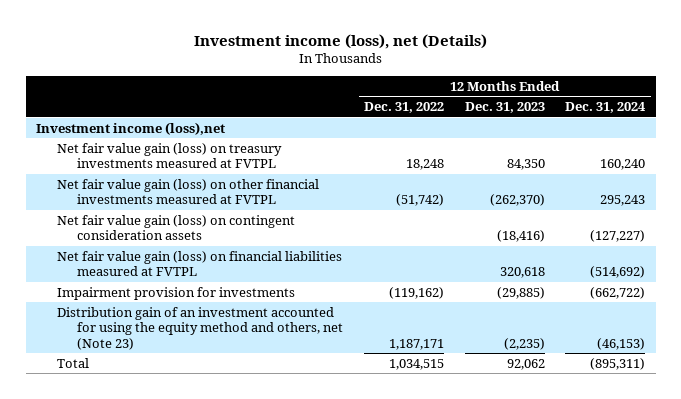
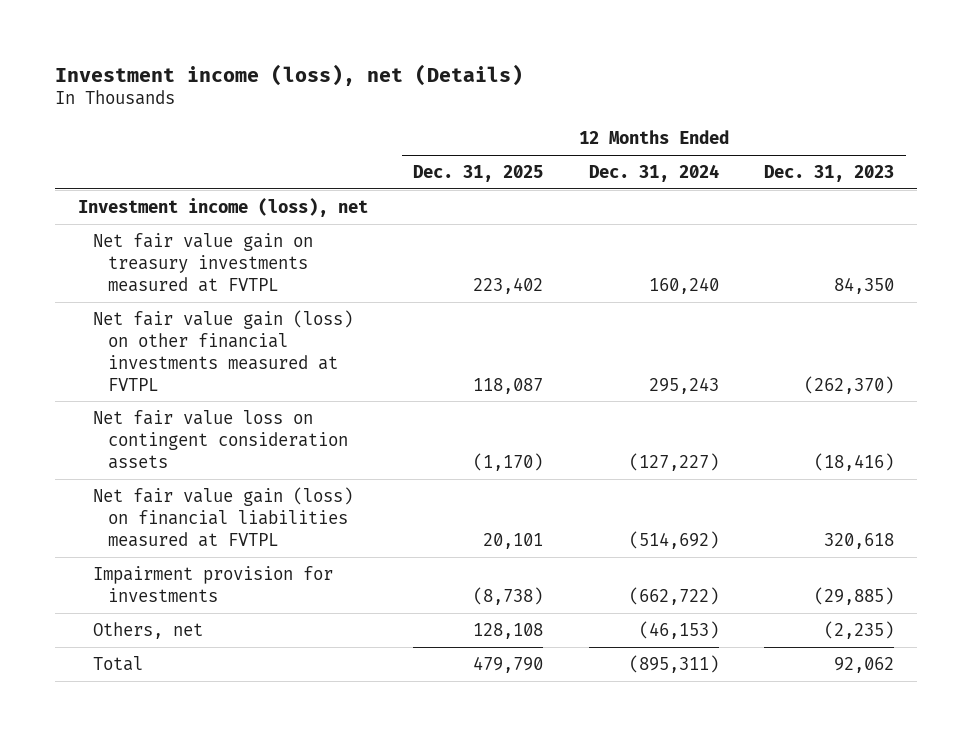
[363,102,444,114] Dec. 31, 2022 -> none
none -> [413,164,544,182] Dec. 31, 2025
[35,121,225,135] Investment income (loss),net -> [77,197,368,217] Investment income (loss), net
[56,142,282,169] Net fair value gain (loss) on treasury investments measured at FVTPL -> [92,232,313,292] Net fair value gain on treasury investments measured at FVTPL
[56,214,295,241] Net fair value gain (loss) on contingent consideration assets -> [92,409,348,469] Net fair value loss on contingent consideration assets
[56,306,344,350] Distribution gain of an investment accounted for using the equity method and others, net (Note 23) -> [92,621,203,639] Others, net

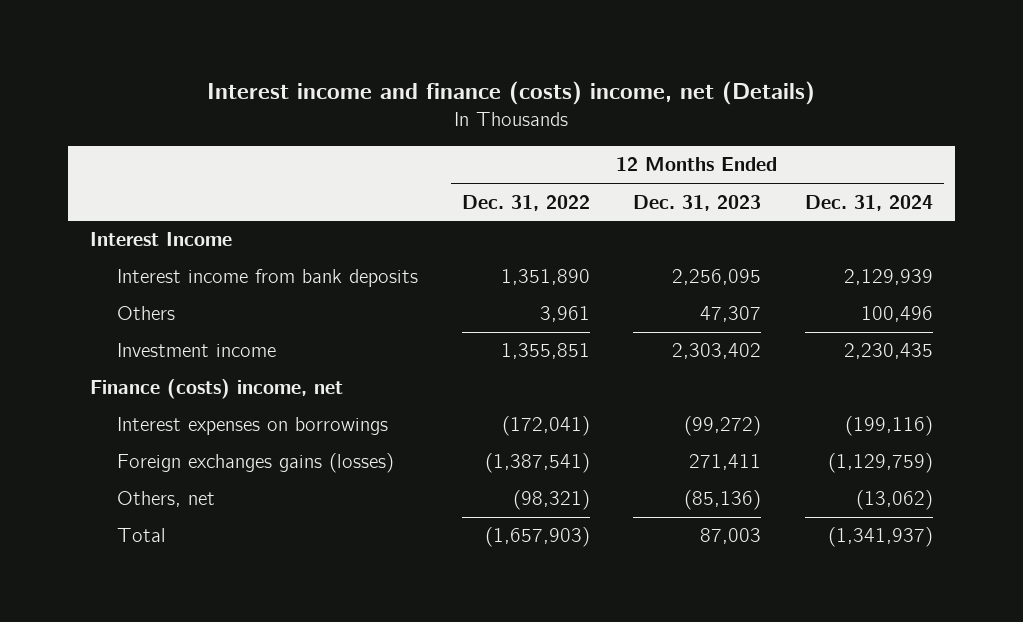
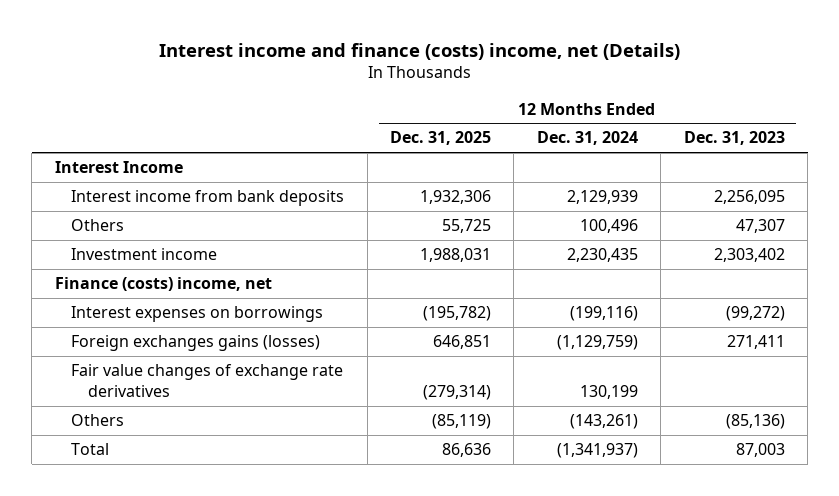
[461,194,590,211] Dec. 31, 2022 -> none
none -> [390,131,492,146] Dec. 31, 2025
none -> [71,364,344,397] Fair value changes of exchange rate derivatives
[117,491,216,508] Others, net -> [71,414,125,427] Others
[856,490,934,511] (13,062) -> [569,414,638,430] (143,261)

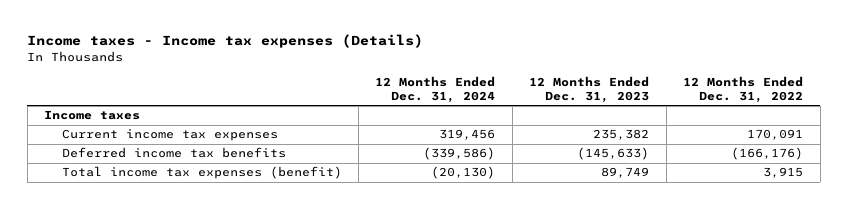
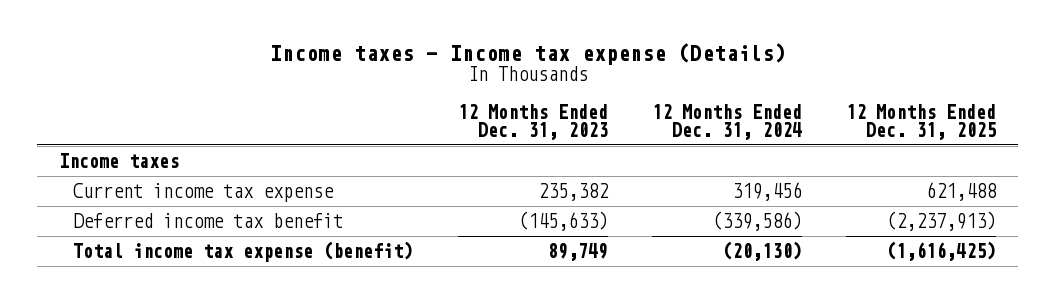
[27,34,424,49] Income taxes - Income tax expenses (Details) -> [269,42,786,65] Income taxes - Income tax expense (Details)
[683,75,804,104] 12 Months Ended Dec. 31, 2022 -> none
none -> [846,103,997,141] 12 Months Ended Dec. 31, 2025
[61,129,278,142] Current income tax expenses -> [73,183,335,203] Current income tax expense
[61,147,286,159] Deferred income tax benefits -> [73,213,344,229] Deferred income tax benefit
[61,166,342,180] Total income tax expenses (benefit) -> [73,241,414,263] Total income tax expense (benefit)

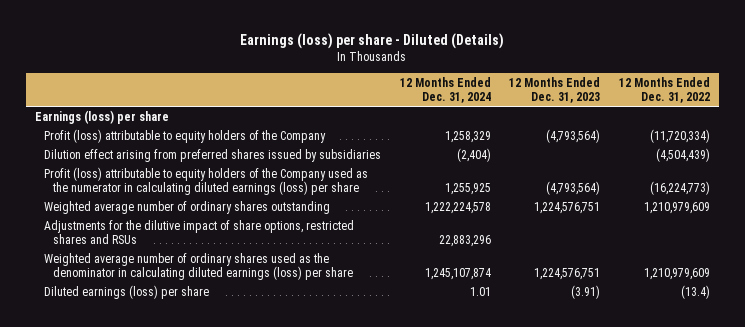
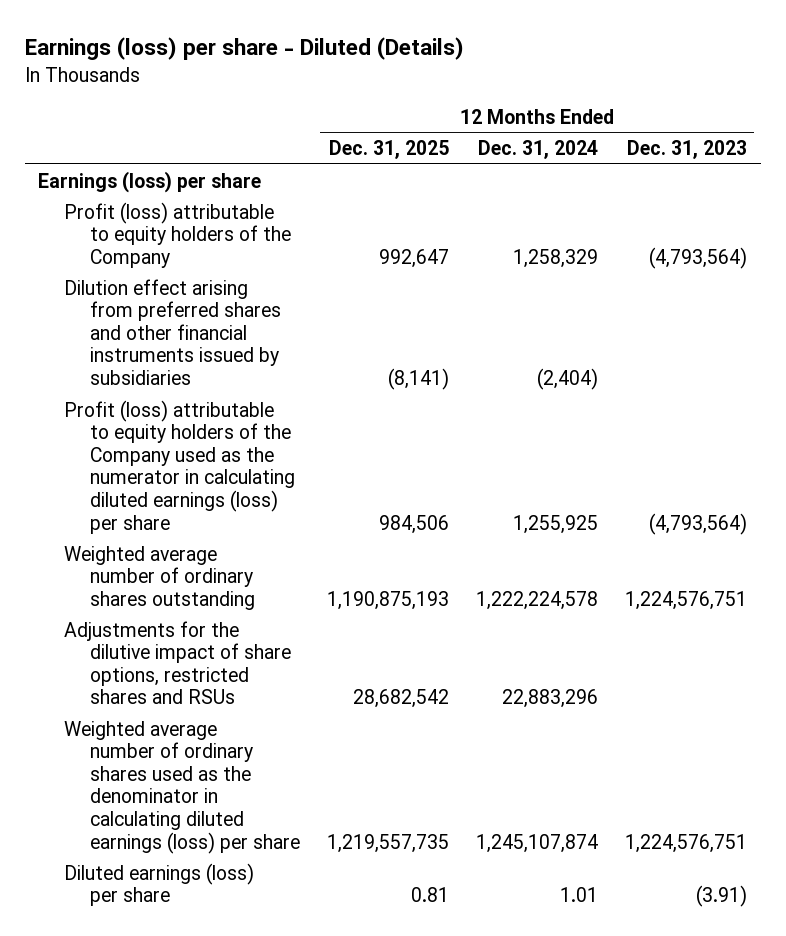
[618,76,710,104] 12 Months Ended Dec. 31, 2022 -> none
none -> [329,139,450,159] Dec. 31, 2025
[44,148,382,162] Dilution effect arising from preferred shares issued by subsidiaries -> [64,278,282,385] Dilution effect arising from preferred shares and other financial instruments issued by subsidiaries

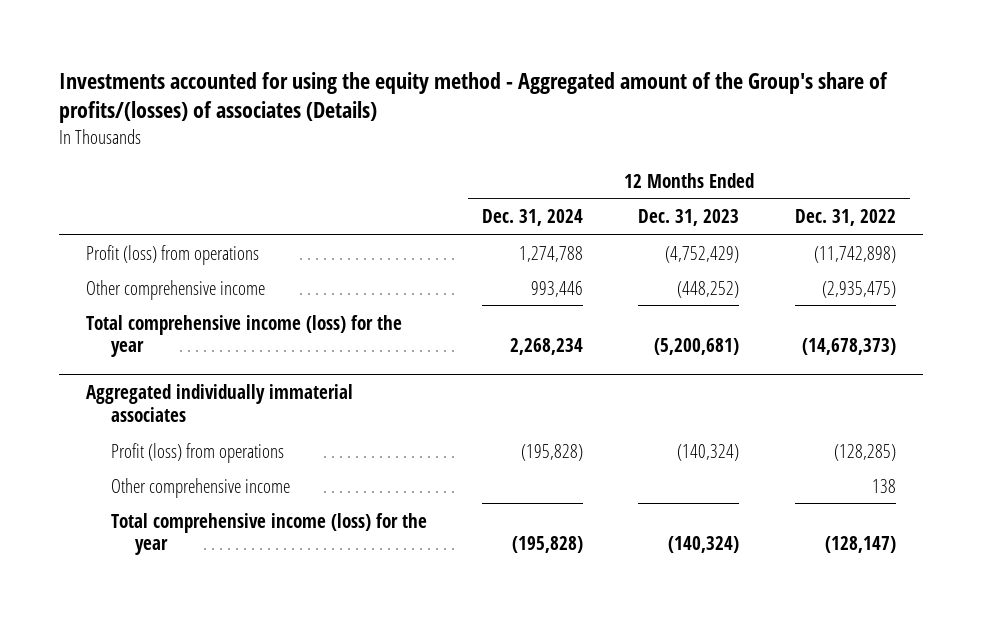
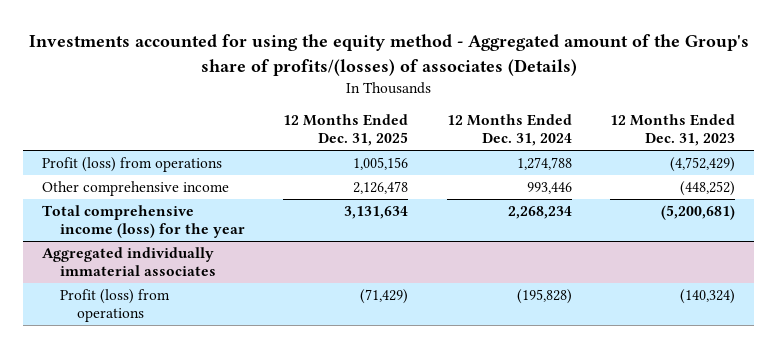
[794,209,896,227] Dec. 31, 2022 -> none
none -> [283,114,409,147] 12 Months Ended Dec. 31, 2025
[110,477,290,498] Other comprehensive income -> none
[110,512,427,556] Total comprehensive income (loss) for the year -> none

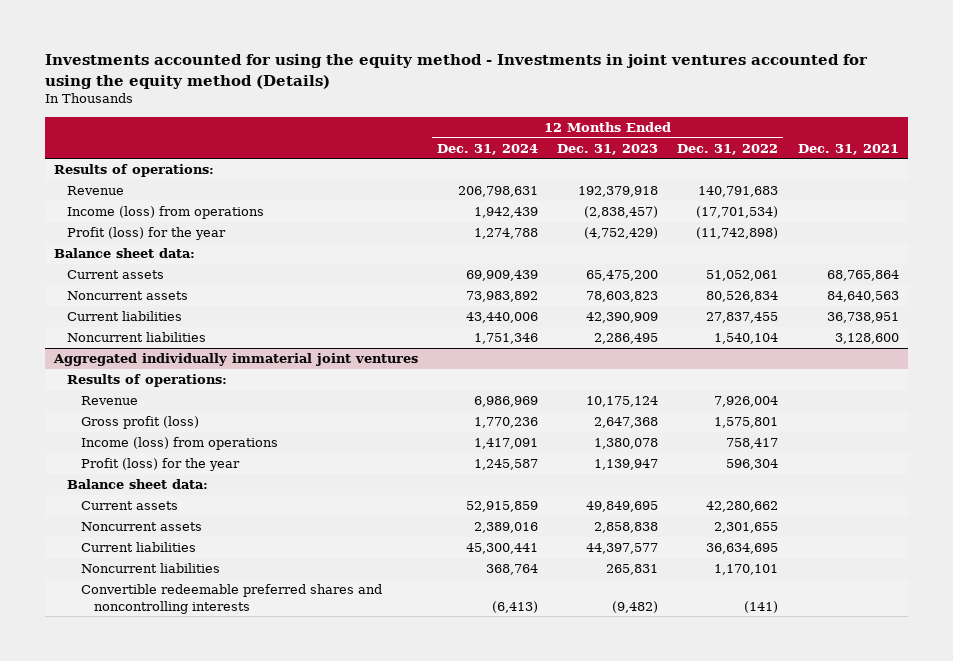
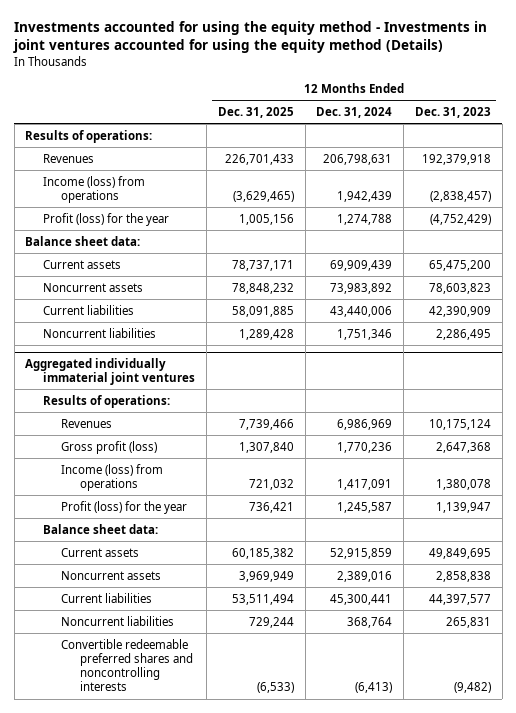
[677,143,779,155] Dec. 31, 2022 -> none
[797,143,899,155] Dec. 31, 2021 -> none
none -> [217,106,294,118] Dec. 31, 2025
[67,186,125,196] Revenue -> [43,153,95,163] Revenues
[80,396,138,406] Revenue -> [61,418,113,428] Revenues

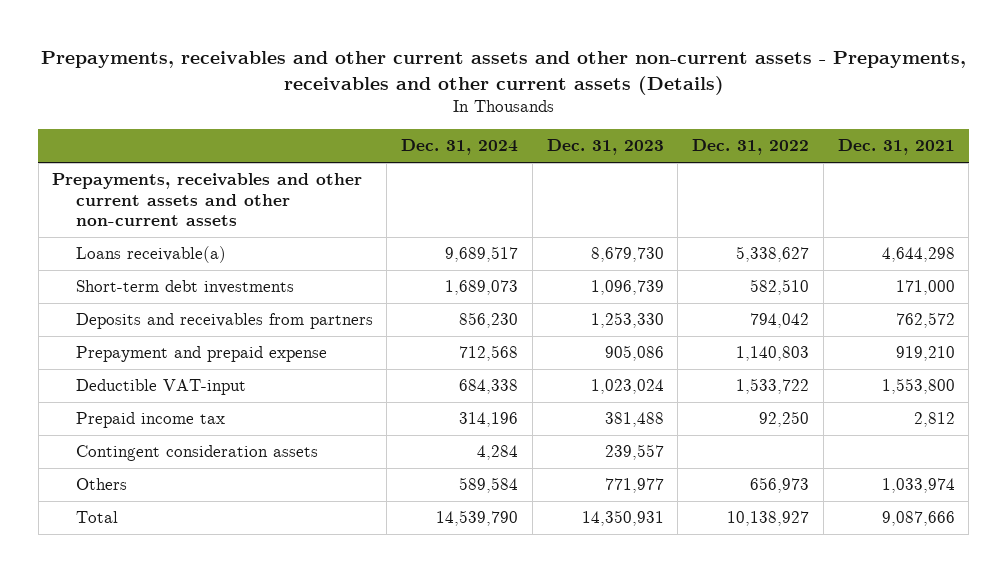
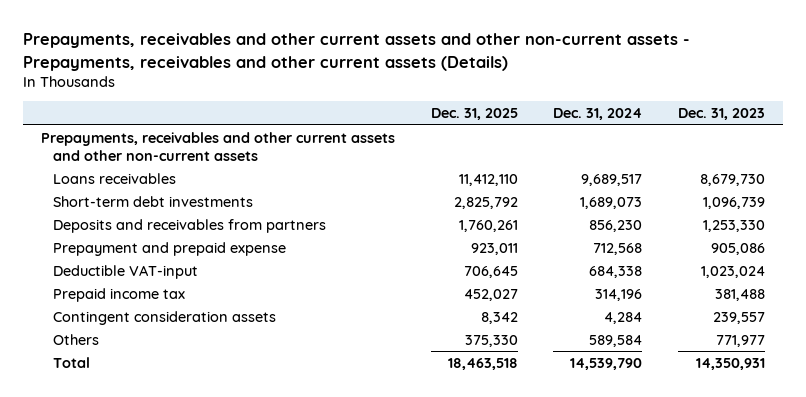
[692,139,810,156] Dec. 31, 2022 -> none
[837,139,955,156] Dec. 31, 2021 -> none
none -> [430,108,518,121] Dec. 31, 2025
[75,246,226,264] Loans receivable(a) -> [52,172,176,184] Loans receivables

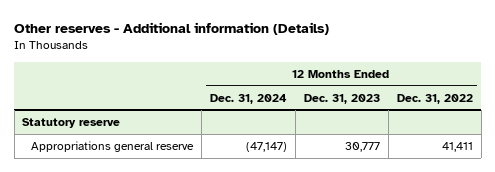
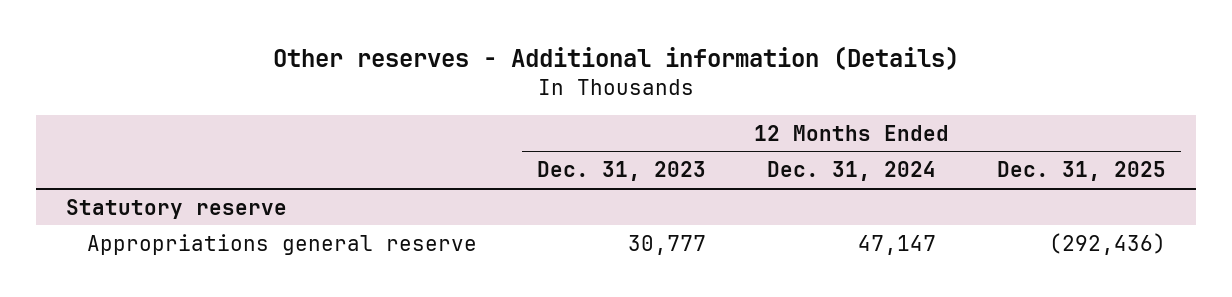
[396,93,473,104] Dec. 31, 2022 -> none
none -> [997,161,1167,182] Dec. 31, 2025
[245,142,287,153] (47,147) -> [858,234,937,255] 47,147

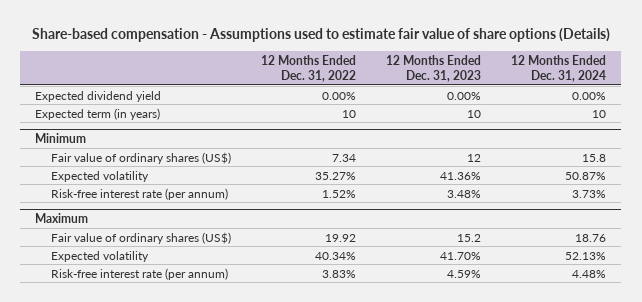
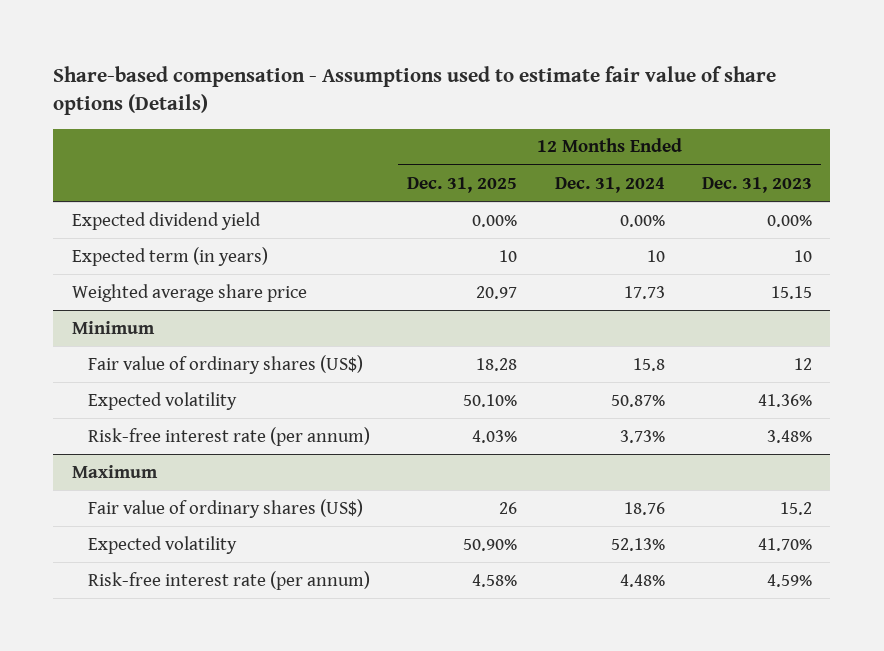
[261,54,357,82] 12 Months Ended Dec. 31, 2022 -> none
none -> [407,176,518,193] Dec. 31, 2025
none -> [71,283,307,302] Weighted average share price

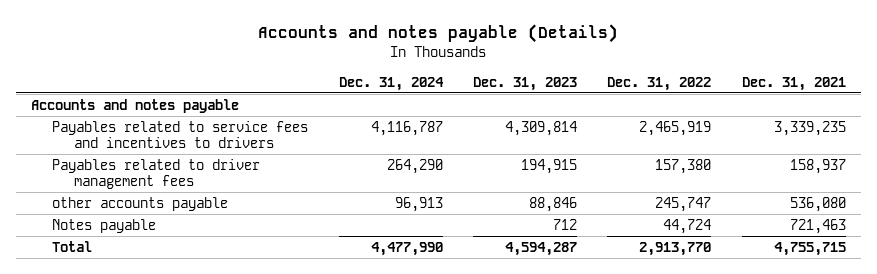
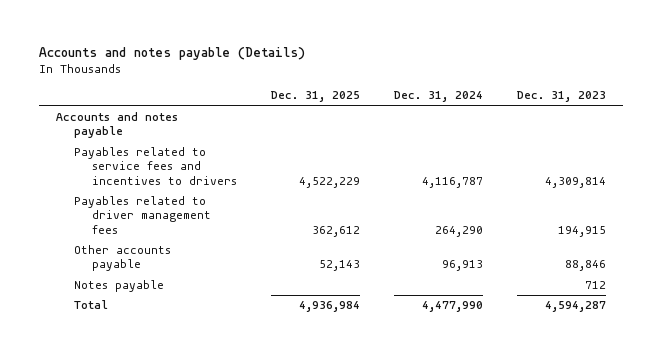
[607,76,712,91] Dec. 31, 2022 -> none
[741,76,846,91] Dec. 31, 2021 -> none
none -> [270,91,360,103] Dec. 31, 2025
[52,196,229,211] other accounts payable -> [73,245,171,272] Other accounts payable

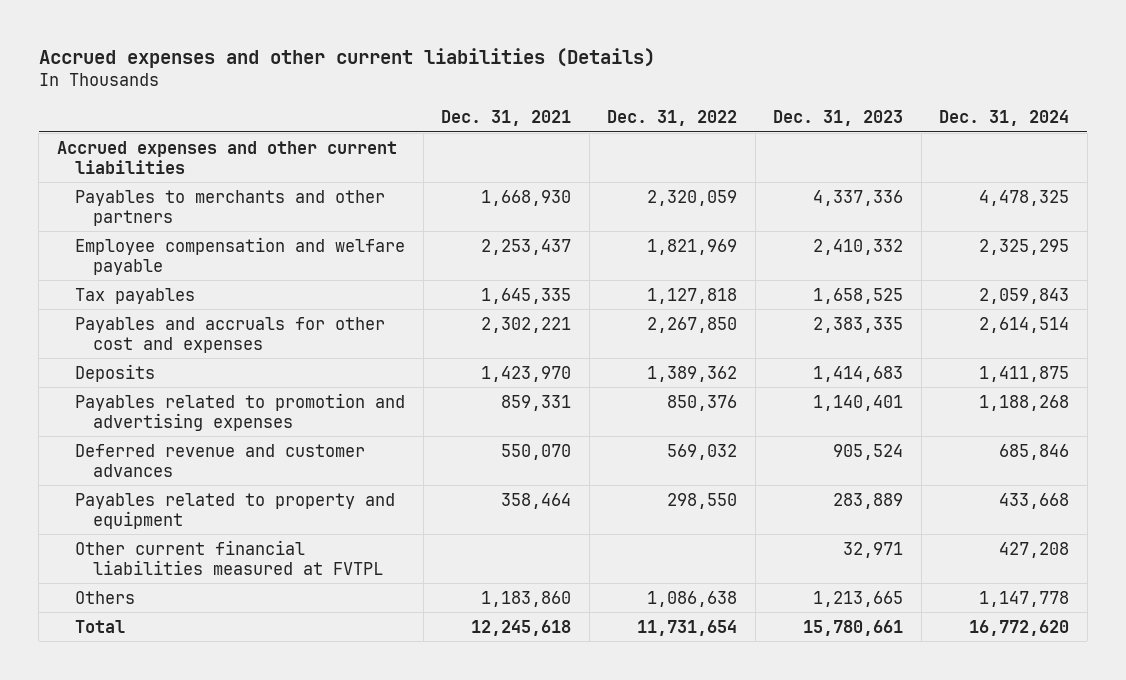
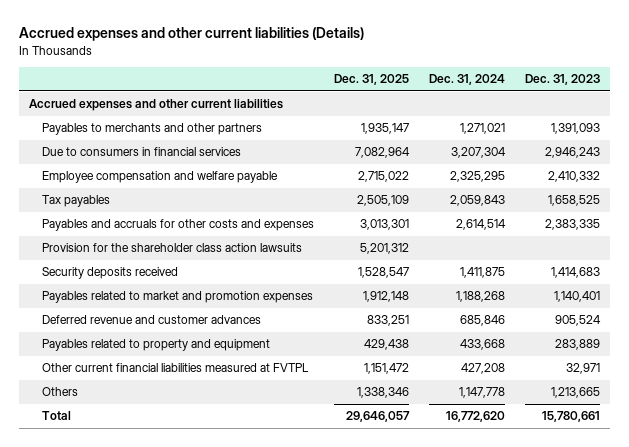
[441,109,572,126] Dec. 31, 2021 -> none
[607,109,738,126] Dec. 31, 2022 -> none
none -> [333,74,409,86] Dec. 31, 2025
[813,189,904,206] 4,337,336 -> [550,123,600,135] 1,391,093
[979,189,1070,206] 4,478,325 -> [459,123,505,135] 1,271,021
none -> [41,147,241,157] Due to consumers in financial services
[75,316,386,353] Payables and accruals for other cost and expenses -> [41,219,314,232] Payables and accruals for other costs and expenses
none -> [41,243,302,253] Provision for the shareholder class action lawsuits
[75,363,156,382] Deposits -> [41,267,178,280] Security deposits received
[75,392,406,431] Payables related to promotion and advertising expenses -> [41,291,313,304] Payables related to market and promotion expenses

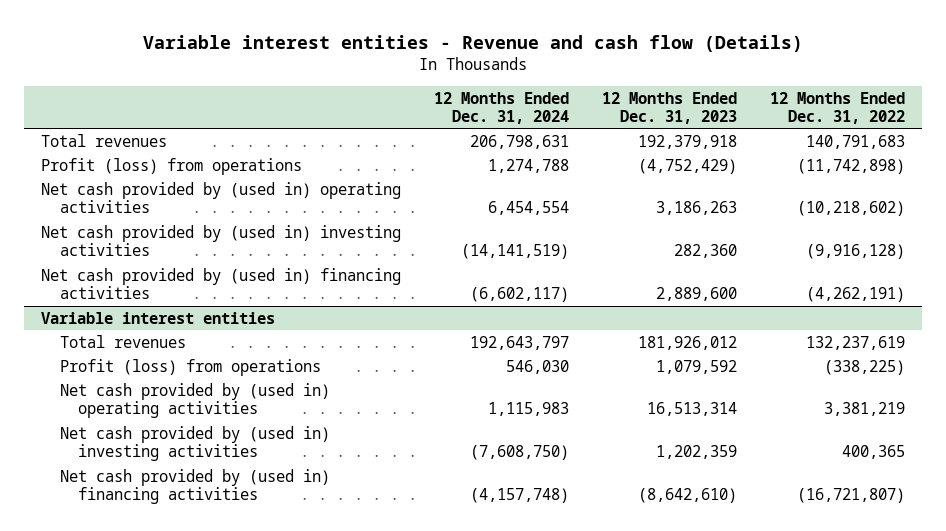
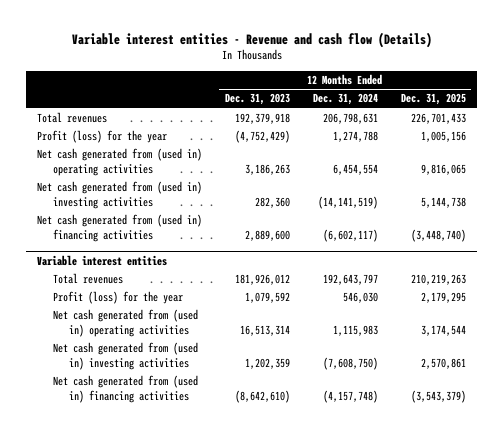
[770,91,906,125] 12 Months Ended Dec. 31, 2022 -> none
none -> [400,93,466,106] Dec. 31, 2025
[40,157,302,175] Profit (loss) from operations -> [37,130,168,144] Profit (loss) for the year
[40,181,401,214] Net cash provided by (used in) operating activities -> [37,148,203,177] Net cash generated from (used in) operating activities
[40,224,401,257] Net cash provided by (used in) investing activities -> [37,181,203,210] Net cash generated from (used in) investing activities
[40,267,401,300] Net cash provided by (used in) financing activities -> [37,214,203,243] Net cash generated from (used in) financing activities
[59,358,321,376] Profit (loss) from operations -> [53,291,184,305] Profit (loss) for the year
[59,382,330,419] Net cash provided by (used in) operating activities -> [53,309,199,338] Net cash generated from (used in) operating activities
[59,425,330,462] Net cash provided by (used in) investing activities -> [53,342,199,371] Net cash generated from (used in) investing activities
[59,468,330,505] Net cash provided by (used in) financing activities -> [53,375,199,404] Net cash generated from (used in) financing activities

